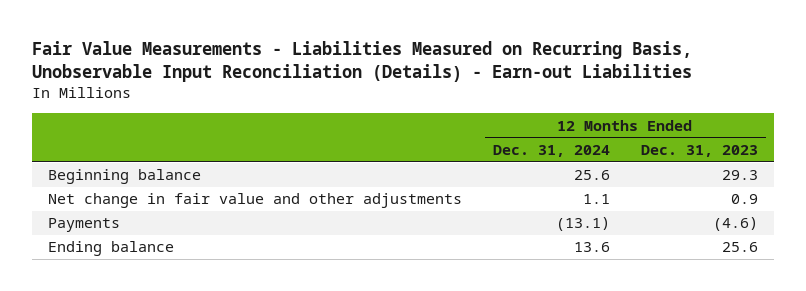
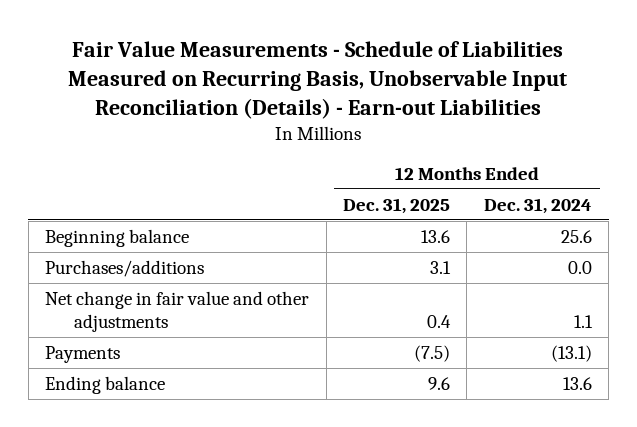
[31,41,692,83] Fair Value Measurements - Liabilities Measured on Recurring Basis, Unobservable Input Reconciliation (Details) - Earn-out Liabilities -> [68,40,568,119] Fair Value Measurements - Schedule of Liabilities Measured on Recurring Basis, Unobservable Input Reconciliation (Details) - Earn-out Liabilities
[640,144,758,157] Dec. 31, 2023 -> none
none -> [342,197,450,214] Dec. 31, 2025
none -> [45,259,205,277] Purchases/additions

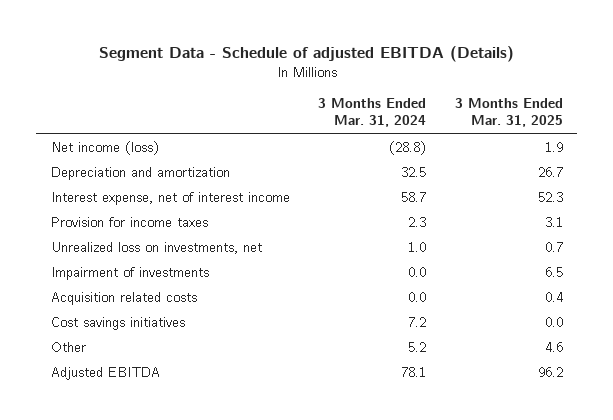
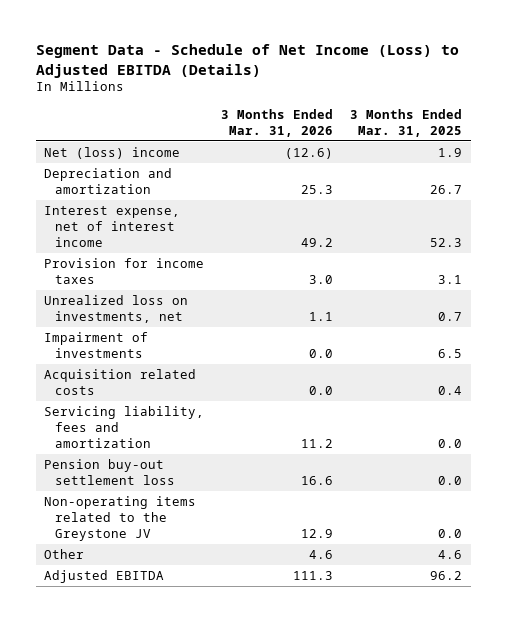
[98,46,514,63] Segment Data - Schedule of adjusted EBITDA (Details) -> [35,44,459,78] Segment Data - Schedule of Net Income (Loss) to Adjusted EBITDA (Details)
[318,98,427,128] 3 Months Ended Mar. 31, 2024 -> none
none -> [221,108,334,138] 3 Months Ended Mar. 31, 2026
[50,140,159,155] Net income (loss) -> [44,146,181,159] Net (loss) income
[50,316,185,330] Cost savings initiatives -> none
none -> [44,405,205,449] Servicing liability, fees and amortization
none -> [44,458,175,486] Pension buy-out settlement loss
none -> [44,495,197,542] Non-operating items related to the Greystone JV

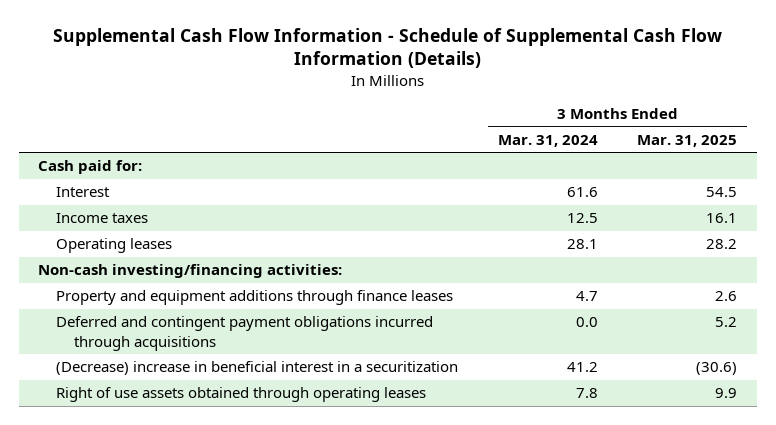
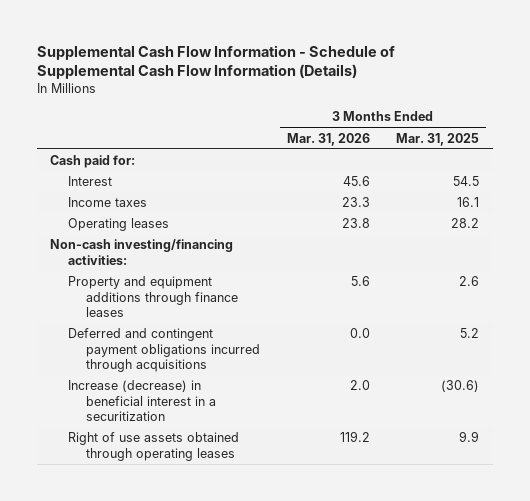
[497,134,598,147] Mar. 31, 2024 -> none
none -> [286,132,370,146] Mar. 31, 2026
[56,361,459,376] (Decrease) increase in beneficial interest in a securitization -> [68,380,217,422] Increase (decrease) in beneficial interest in a securitization

